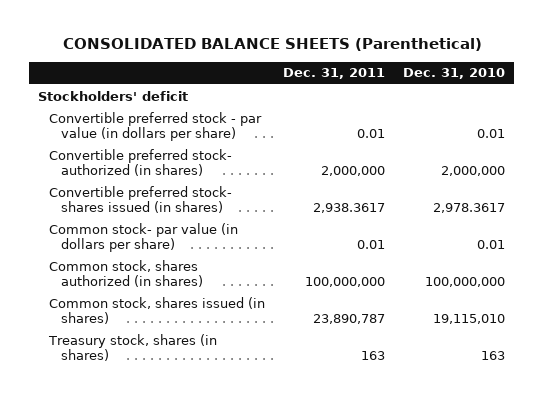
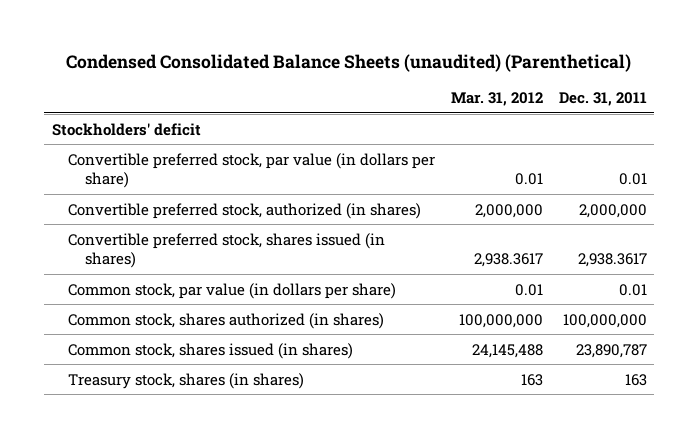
[62,37,482,51] CONSOLIDATED BALANCE SHEETS (Parenthetical) -> [66,53,632,72] Condensed Consolidated Balance Sheets (unaudited) (Parenthetical)
[403,68,506,80] Dec. 31, 2010 -> none
none -> [450,92,543,107] Mar. 31, 2012
[49,111,263,141] Convertible preferred stock - par value (in dollars per share) -> [68,152,436,189] Convertible preferred stock, par value (in dollars per share)
[49,148,233,176] Convertible preferred stock- authorized (in shares) -> [68,202,422,219] Convertible preferred stock, authorized (in shares)
[49,185,233,213] Convertible preferred stock- shares issued (in shares) -> [68,232,386,269] Convertible preferred stock, shares issued (in shares)
[49,222,239,252] Common stock- par value (in dollars per share) -> [68,282,397,299] Common stock, par value (in dollars per share)

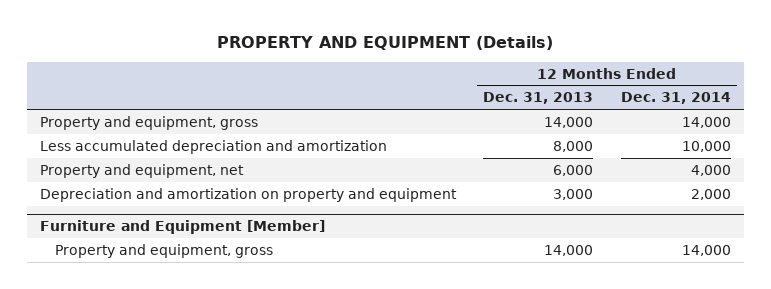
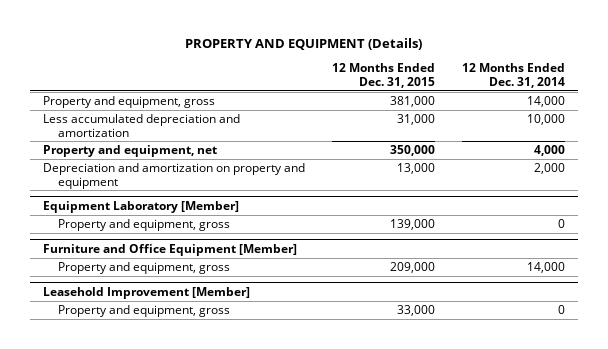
[483,92,594,105] Dec. 31, 2013 -> none
none -> [332,63,436,88] 12 Months Ended Dec. 31, 2015
none -> [43,200,240,213] Equipment Laboratory [Member]
none -> [58,219,231,232] Property and equipment, gross
[40,220,326,235] Furniture and Equipment [Member] -> [43,243,298,256] Furniture and Office Equipment [Member]
none -> [43,286,251,299] Leasehold Improvement [Member]
none -> [58,305,231,318] Property and equipment, gross

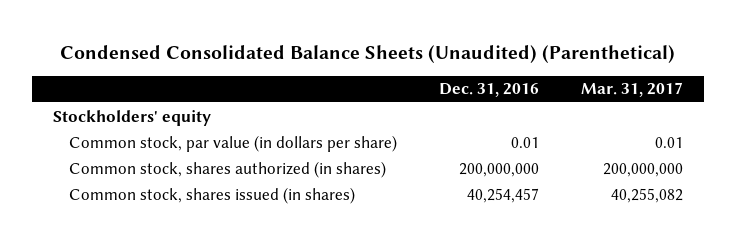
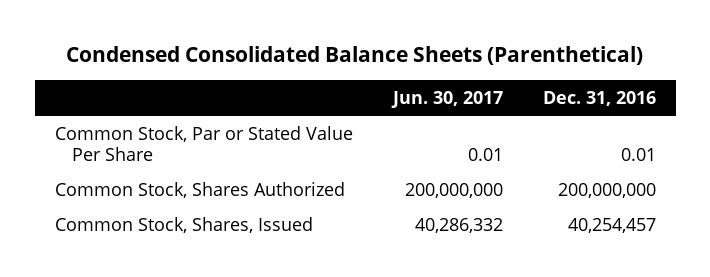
[60,44,676,63] Condensed Consolidated Balance Sheets (Unaudited) (Parenthetical) -> [66,46,644,66] Condensed Consolidated Balance Sheets (Parenthetical)
[580,82,683,98] Mar. 31, 2017 -> none
none -> [390,91,503,109] Jun. 30, 2017
[53,109,212,126] Stockholders' equity -> none
[69,134,398,152] Common stock, par value (in dollars per share) -> [54,125,353,161] Common Stock, Par or Stated Value Per Share
[69,160,387,178] Common stock, shares authorized (in shares) -> [54,181,345,198] Common Stock, Shares Authorized
[69,186,356,204] Common stock, shares issued (in shares) -> [54,216,313,233] Common Stock, Shares, Issued

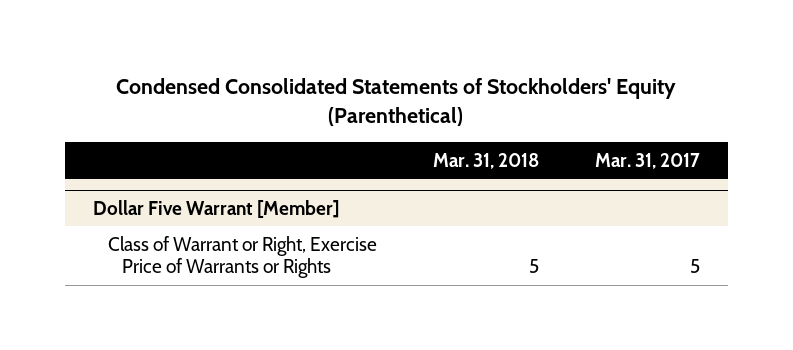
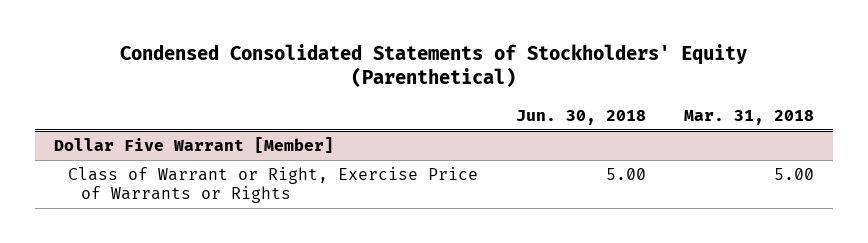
[594,152,700,169] Mar. 31, 2017 -> none
none -> [515,109,646,125] Jun. 30, 2018
[528,259,539,274] 5 -> [774,168,815,181] 5.00

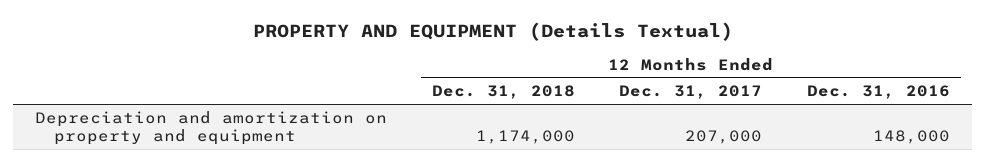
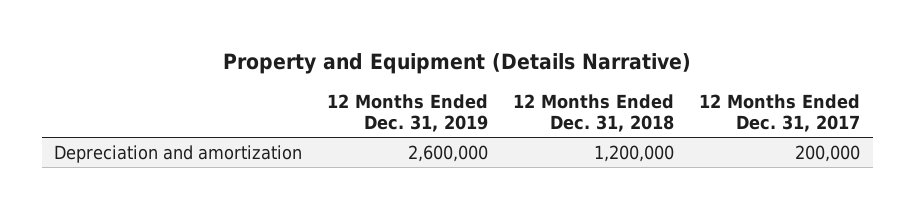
[252,21,733,41] PROPERTY AND EQUIPMENT (Details Textual) -> [223,53,692,75] Property and Equipment (Details Narrative)
[806,85,950,100] Dec. 31, 2016 -> none
none -> [327,93,489,133] 12 Months Ended Dec. 31, 2019
[35,111,388,145] Depreciation and amortization on property and equipment -> [54,144,303,163] Depreciation and amortization
[475,129,575,144] 1,174,000 -> [594,144,675,162] 1,200,000
[685,129,763,144] 207,000 -> [795,144,861,162] 200,000

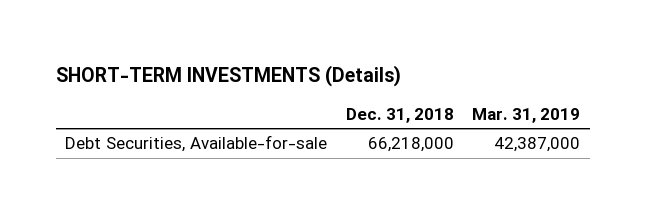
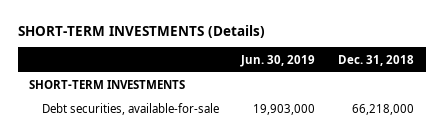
[472,107,581,123] Mar. 31, 2019 -> none
none -> [240,54,316,67] Jun. 30, 2019
none -> [28,80,185,90] SHORT-TERM INVESTMENTS
[64,135,327,153] Debt Securities, Available-for-sale -> [41,103,219,116] Debt securities, available-for-sale

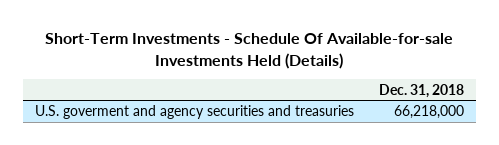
[17,24,265,38] SHORT-TERM INVESTMENTS (Details) -> [45,33,454,69] Short-Term Investments - Schedule Of Available-for-sale Investments Held (Details)
[240,54,316,67] Jun. 30, 2019 -> none
[28,80,185,90] SHORT-TERM INVESTMENTS -> none
[41,103,219,116] Debt securities, available-for-sale -> [35,105,355,120] U.S. goverment and agency securities and treasuries

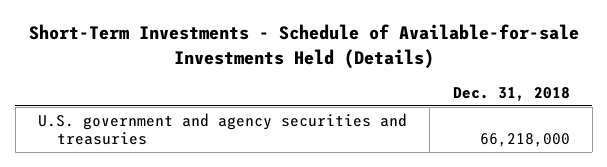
[45,33,454,69] Short-Term Investments - Schedule Of Available-for-sale Investments Held (Details) -> [28,24,579,69] Short-Term Investments - Schedule of Available-for-sale Investments Held (Details)
[35,105,355,120] U.S. goverment and agency securities and treasuries -> [37,112,407,146] U.S. government and agency securities and treasuries

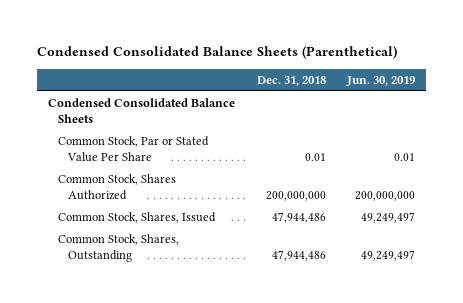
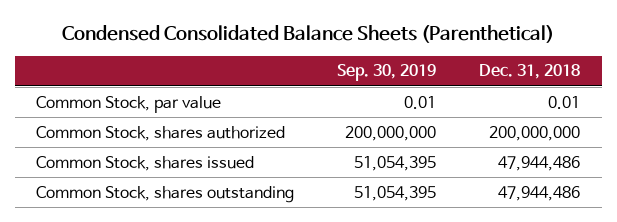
[346,75,416,86] Jun. 30, 2019 -> none
none -> [337,64,437,82] Sep. 30, 2019
[48,98,236,123] Condensed Consolidated Balance Sheets -> none
[58,136,210,162] Common Stock, Par or Stated Value Per Share -> [36,95,222,113] Common Stock, par value
[58,174,177,200] Common Stock, Shares Authorized -> [36,125,286,141] Common Stock, shares authorized
[58,212,217,224] Common Stock, Shares, Issued -> [36,155,255,171] Common Stock, shares issued
[58,234,180,262] Common Stock, Shares, Outstanding -> [36,185,295,203] Common Stock, shares outstanding

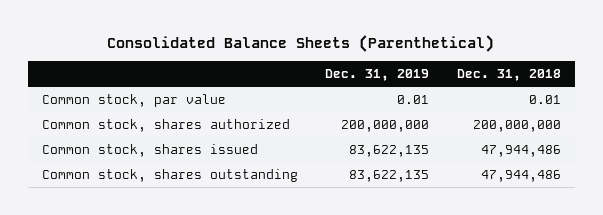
[62,24,555,43] Condensed Consolidated Balance Sheets (Parenthetical) -> [107,35,495,53] Consolidated Balance Sheets (Parenthetical)
[337,64,437,82] Sep. 30, 2019 -> none
none -> [325,69,430,82] Dec. 31, 2019
[36,95,222,113] Common Stock, par value -> [41,94,226,108] Common stock, par value
[36,125,286,141] Common Stock, shares authorized -> [41,119,290,133] Common stock, shares authorized
[36,155,255,171] Common Stock, shares issued -> [41,144,258,158] Common stock, shares issued
[36,185,295,203] Common Stock, shares outstanding -> [41,169,298,183] Common stock, shares outstanding

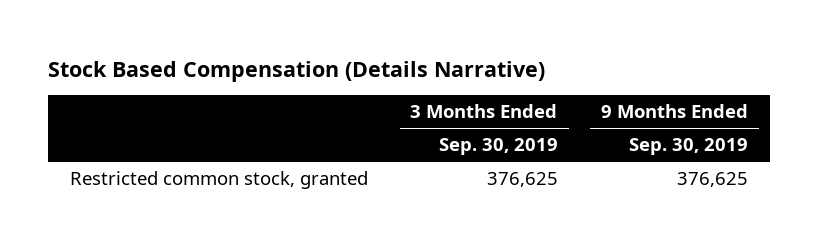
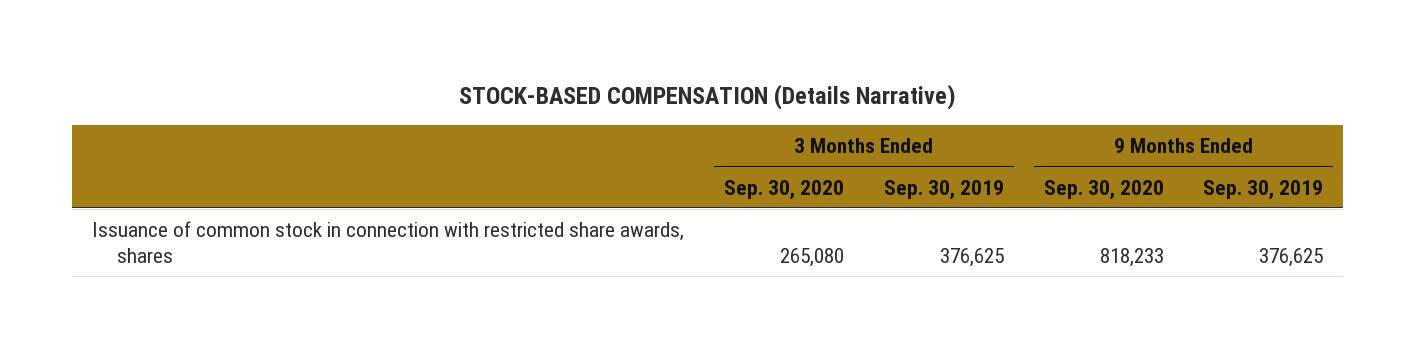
[47,60,545,82] Stock Based Compensation (Details Narrative) -> [458,84,956,111] STOCK-BASED COMPENSATION (Details Narrative)
none -> [723,179,844,200] Sep. 30, 2020
none -> [1043,179,1164,200] Sep. 30, 2020
[69,171,368,190] Restricted common stock, granted -> [91,221,684,263] Issuance of common stock in connection with restricted share awards, shares

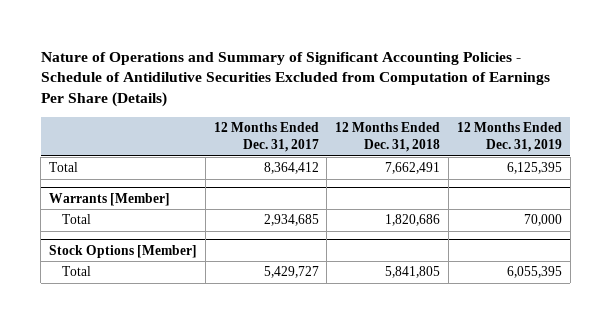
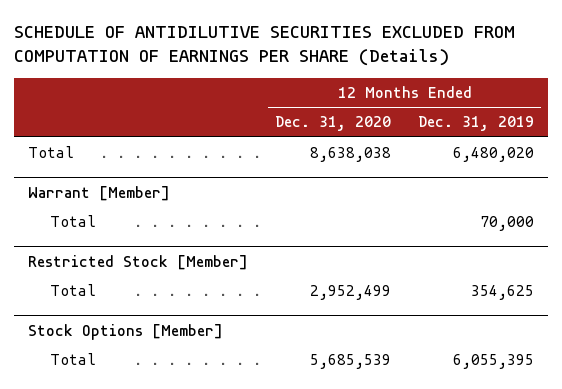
[40,51,550,108] Nature of Operations and Summary of Significant Accounting Policies - Schedule of Antidilutive Securities Excluded from Computation of Earnings Per Share (Details) -> [14,26,516,67] SCHEDULE OF ANTIDILUTIVE SECURITIES EXCLUDED FROM COMPUTATION OF EARNINGS PER SHARE (Details)
[213,122,319,153] 12 Months Ended Dec. 31, 2017 -> none
[335,122,441,153] 12 Months Ended Dec. 31, 2018 -> none
none -> [275,116,392,132] Dec. 31, 2020
[506,162,562,175] 6,125,395 -> [453,147,535,163] 6,480,020
[48,192,170,206] Warrants [Member] -> [27,185,170,201] Warrant [Member]
none -> [27,254,248,270] Restricted Stock [Member]
none -> [49,284,96,297] Total

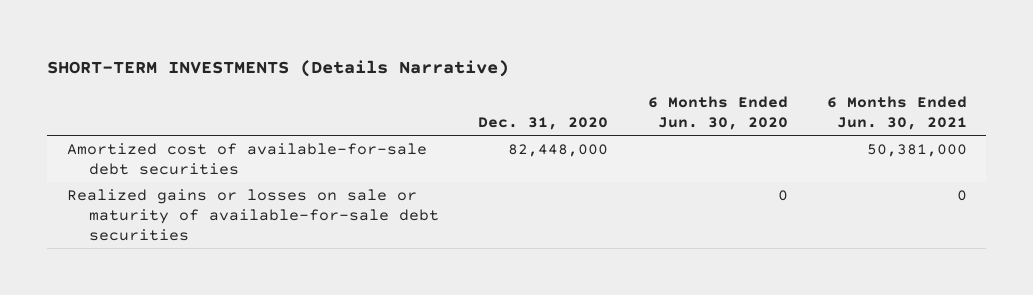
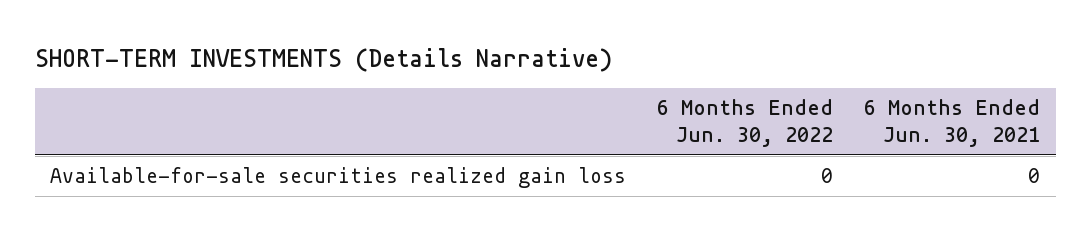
[478,117,609,131] Dec. 31, 2020 -> none
[647,95,788,131] 6 Months Ended Jun. 30, 2020 -> none
none -> [657,99,834,148] 6 Months Ended Jun. 30, 2022
[66,142,427,175] Amortized cost of available-for-sale debt securities -> none
[66,188,440,242] Realized gains or losses on sale or maturity of available-for-sale debt securities -> [50,167,627,189] Available-for-sale securities realized gain loss

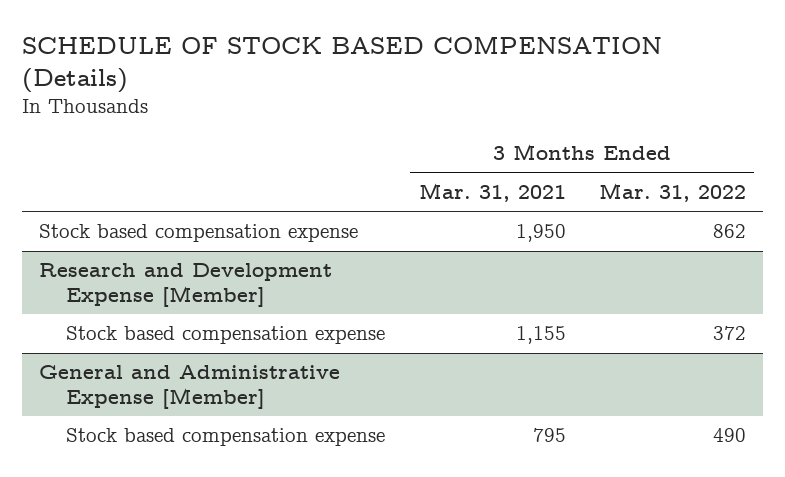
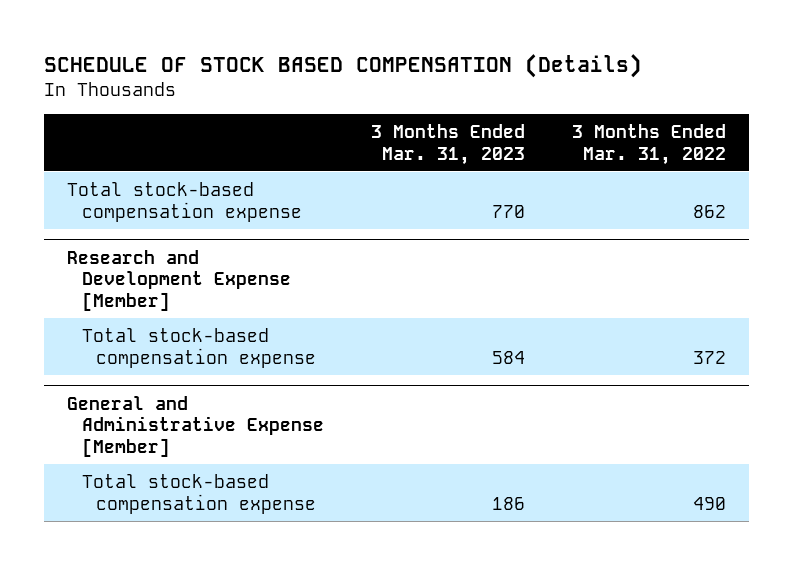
[418,183,566,203] Mar. 31, 2021 -> none
none -> [370,124,525,165] 3 Months Ended Mar. 31, 2023
[39,224,359,243] Stock based compensation expense -> [67,181,302,222] Total stock-based compensation expense
[66,326,386,345] Stock based compensation expense -> [81,327,317,368] Total stock-based compensation expense
[66,428,386,447] Stock based compensation expense -> [81,473,317,514] Total stock-based compensation expense

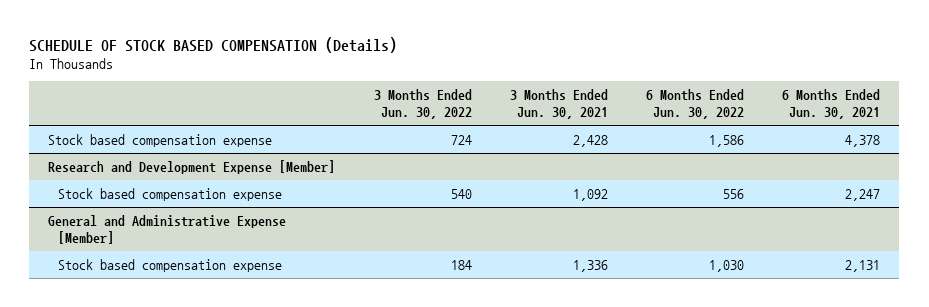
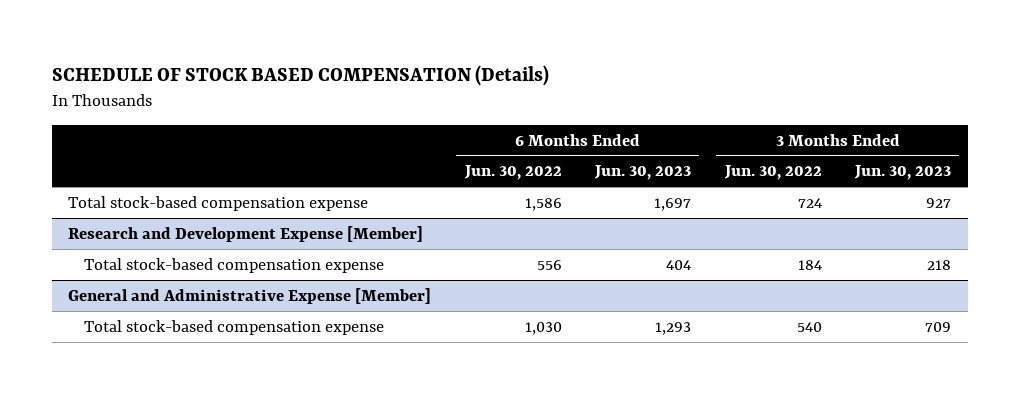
[509,89,608,119] 3 Months Ended Jun. 30, 2021 -> none
[782,89,881,119] 6 Months Ended Jun. 30, 2021 -> none
none -> [594,165,692,181] Jun. 30, 2023
none -> [853,165,951,181] Jun. 30, 2023
[48,133,273,147] Stock based compensation expense -> [68,195,369,211] Total stock-based compensation expense
[58,187,283,201] Stock based compensation expense -> [83,257,384,273] Total stock-based compensation expense
[450,188,472,199] 540 -> [797,259,822,270] 184
[58,258,283,272] Stock based compensation expense -> [83,319,384,335] Total stock-based compensation expense
[450,259,472,270] 184 -> [796,321,822,332] 540

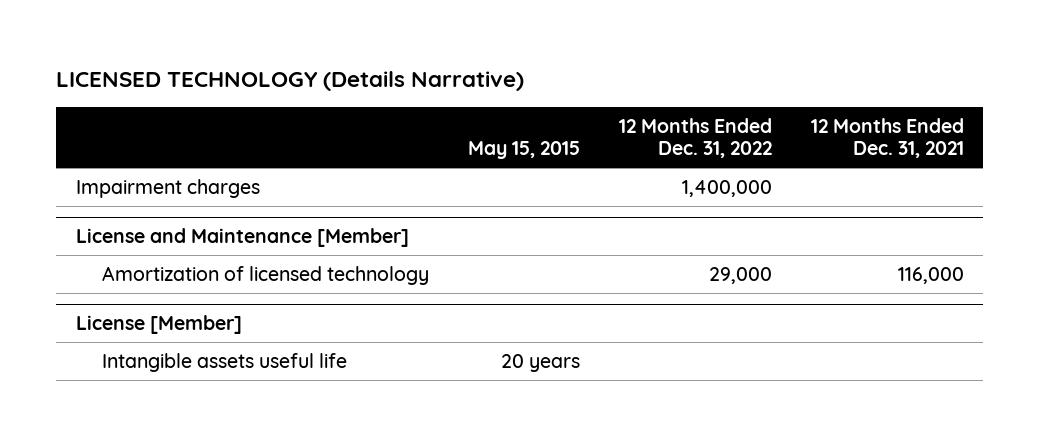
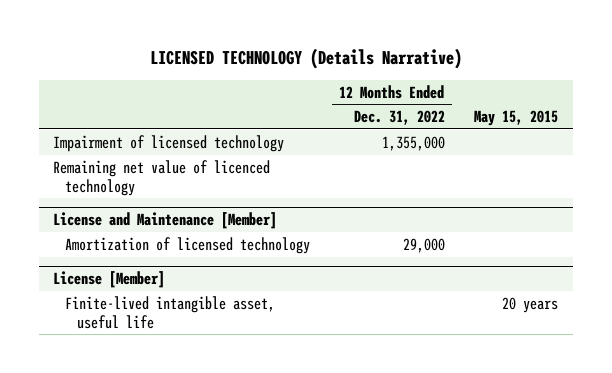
[810,117,964,159] 12 Months Ended Dec. 31, 2021 -> none
[75,178,260,198] Impairment charges -> none
none -> [53,134,285,152] Impairment of licensed technology
none -> [53,159,271,196] Remaining net value of licenced technology
[102,352,348,372] Intangible assets useful life -> [65,295,276,329] Finite-lived intangible asset, useful life

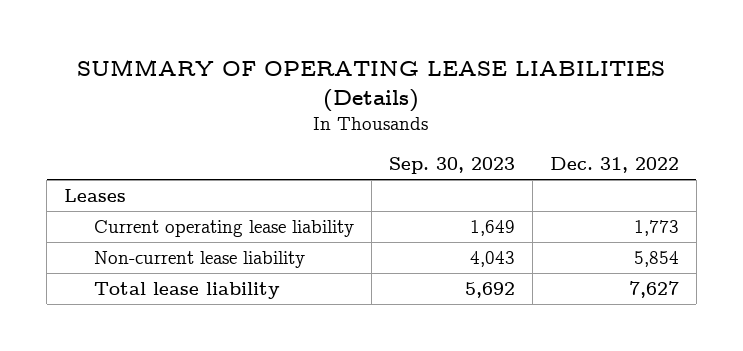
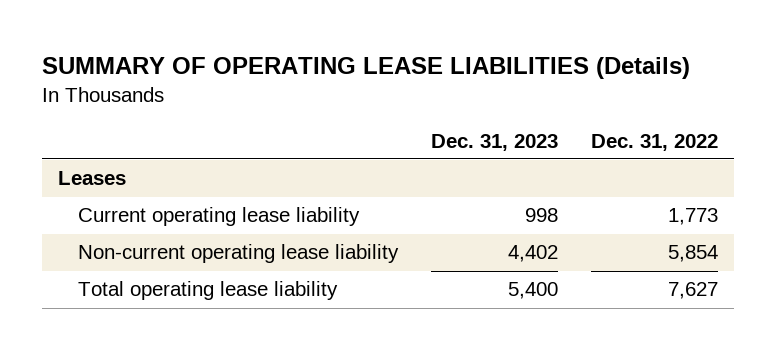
[388,157,515,175] Sep. 30, 2023 -> none
none -> [430,133,558,151] Dec. 31, 2023
[93,250,305,268] Non-current lease liability -> [77,244,399,264] Non-current operating lease liability
[93,281,280,299] Total lease liability -> [77,281,338,301] Total operating lease liability

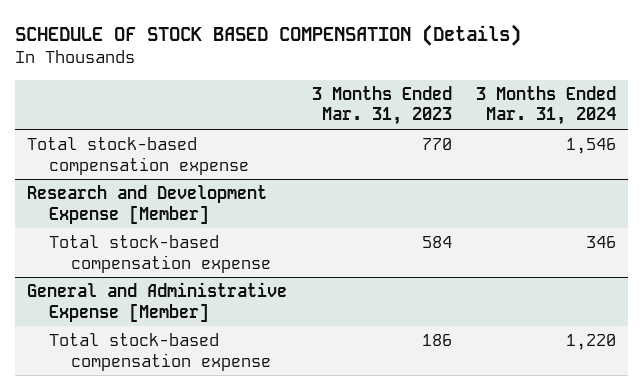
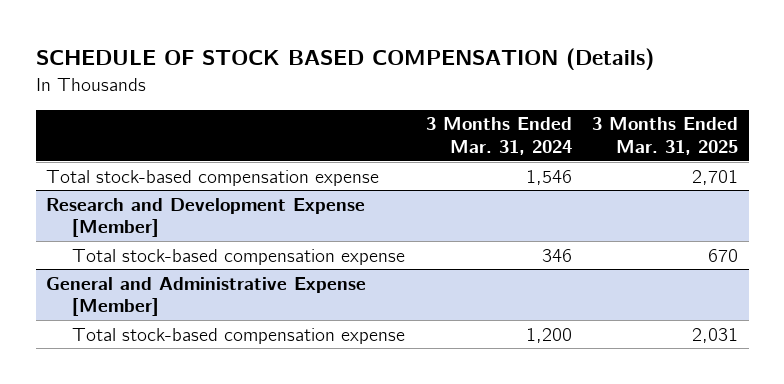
[311,86,452,126] 3 Months Ended Mar. 31, 2023 -> none
none -> [592,117,739,156] 3 Months Ended Mar. 31, 2025
[565,334,616,351] 1,220 -> [525,327,572,343] 1,200

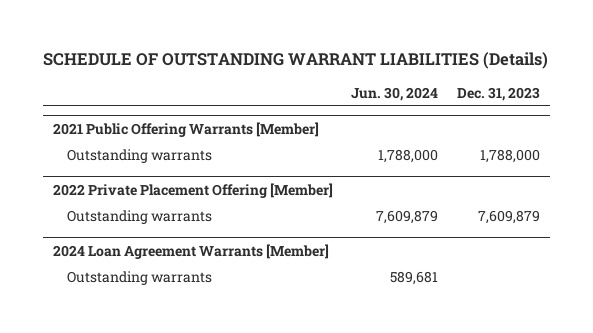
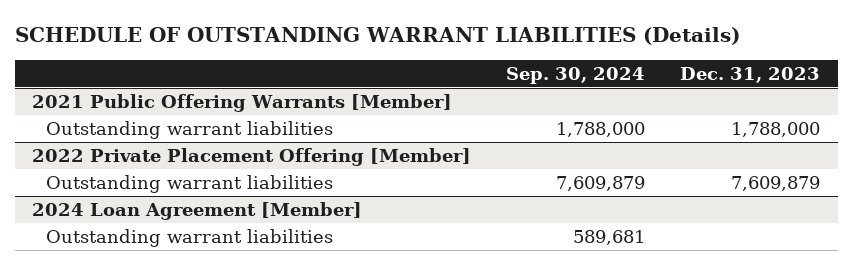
[351,86,439,101] Jun. 30, 2024 -> none
none -> [506,66,646,84] Sep. 30, 2024
[66,149,212,164] Outstanding warrants -> [46,121,334,140] Outstanding warrant liabilities
[66,210,212,225] Outstanding warrants -> [46,175,334,194] Outstanding warrant liabilities
[52,244,329,260] 2024 Loan Agreement Warrants [Member] -> [32,202,363,221] 2024 Loan Agreement [Member]
[66,271,212,286] Outstanding warrants -> [46,229,334,248] Outstanding warrant liabilities

